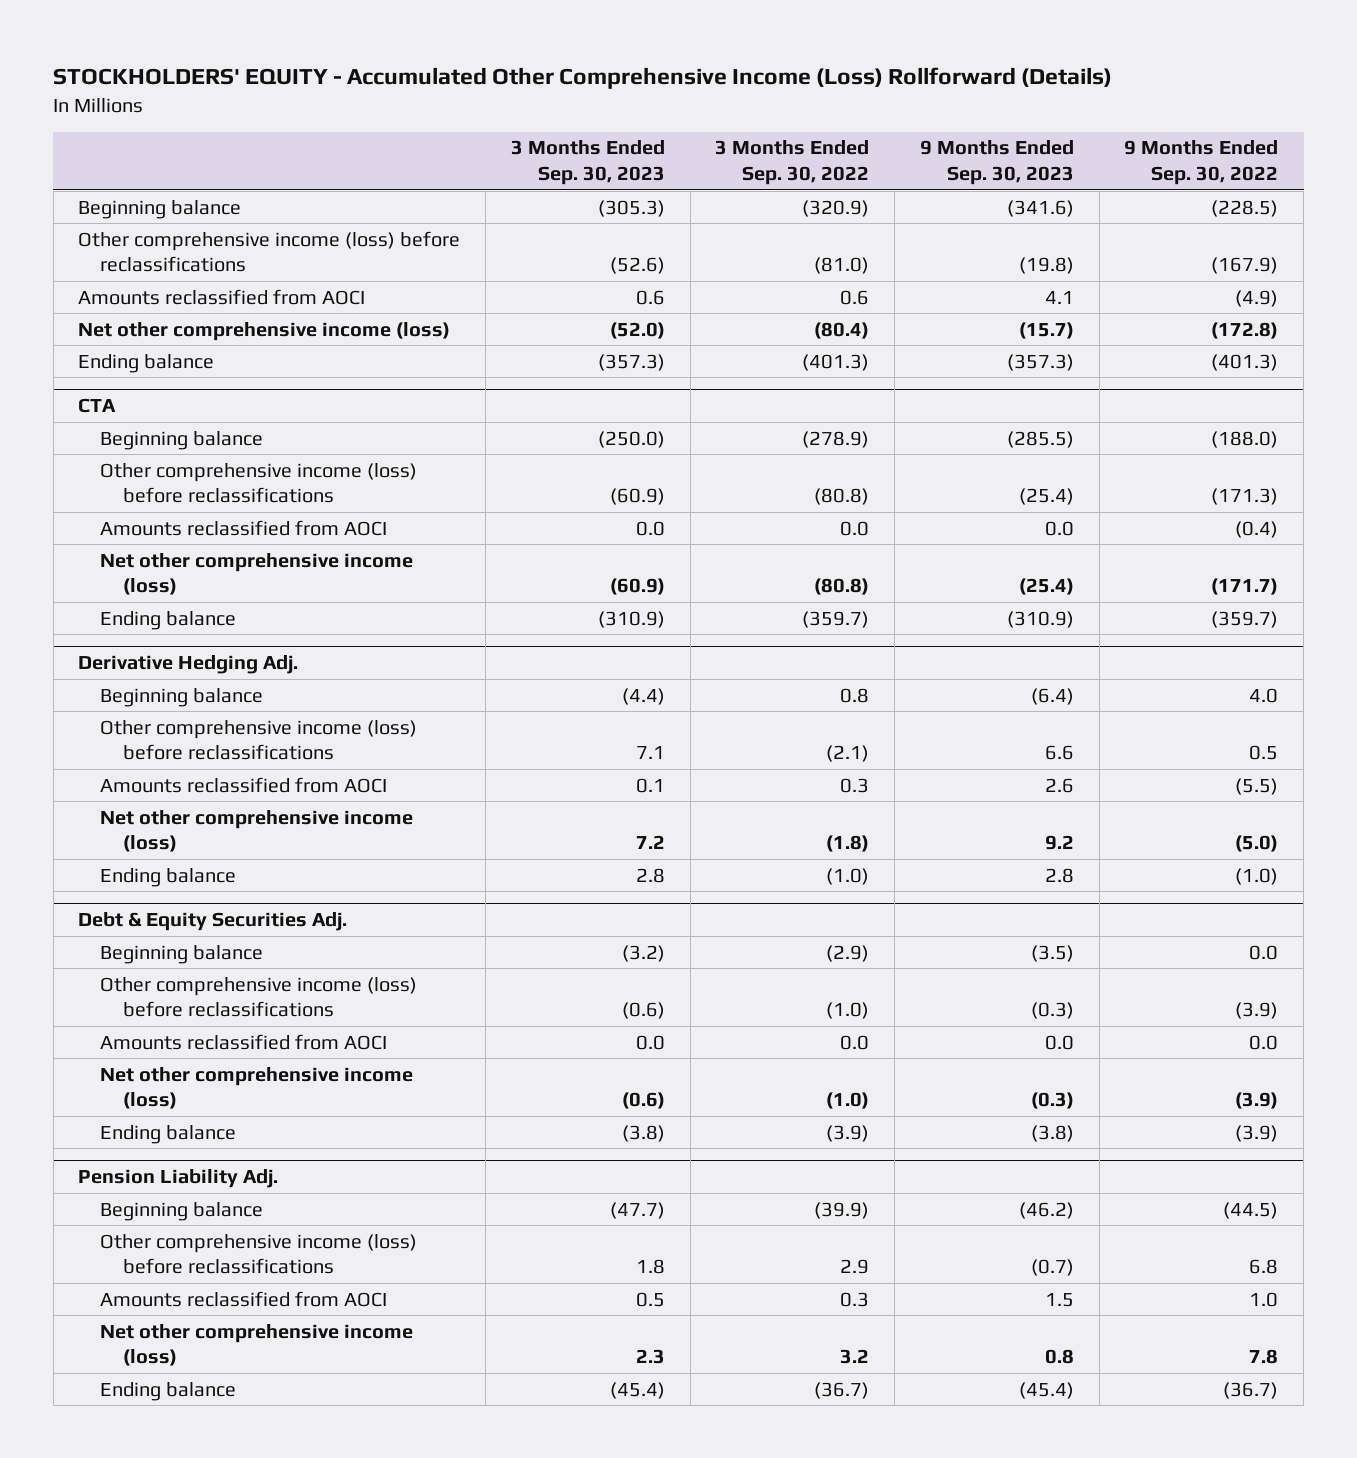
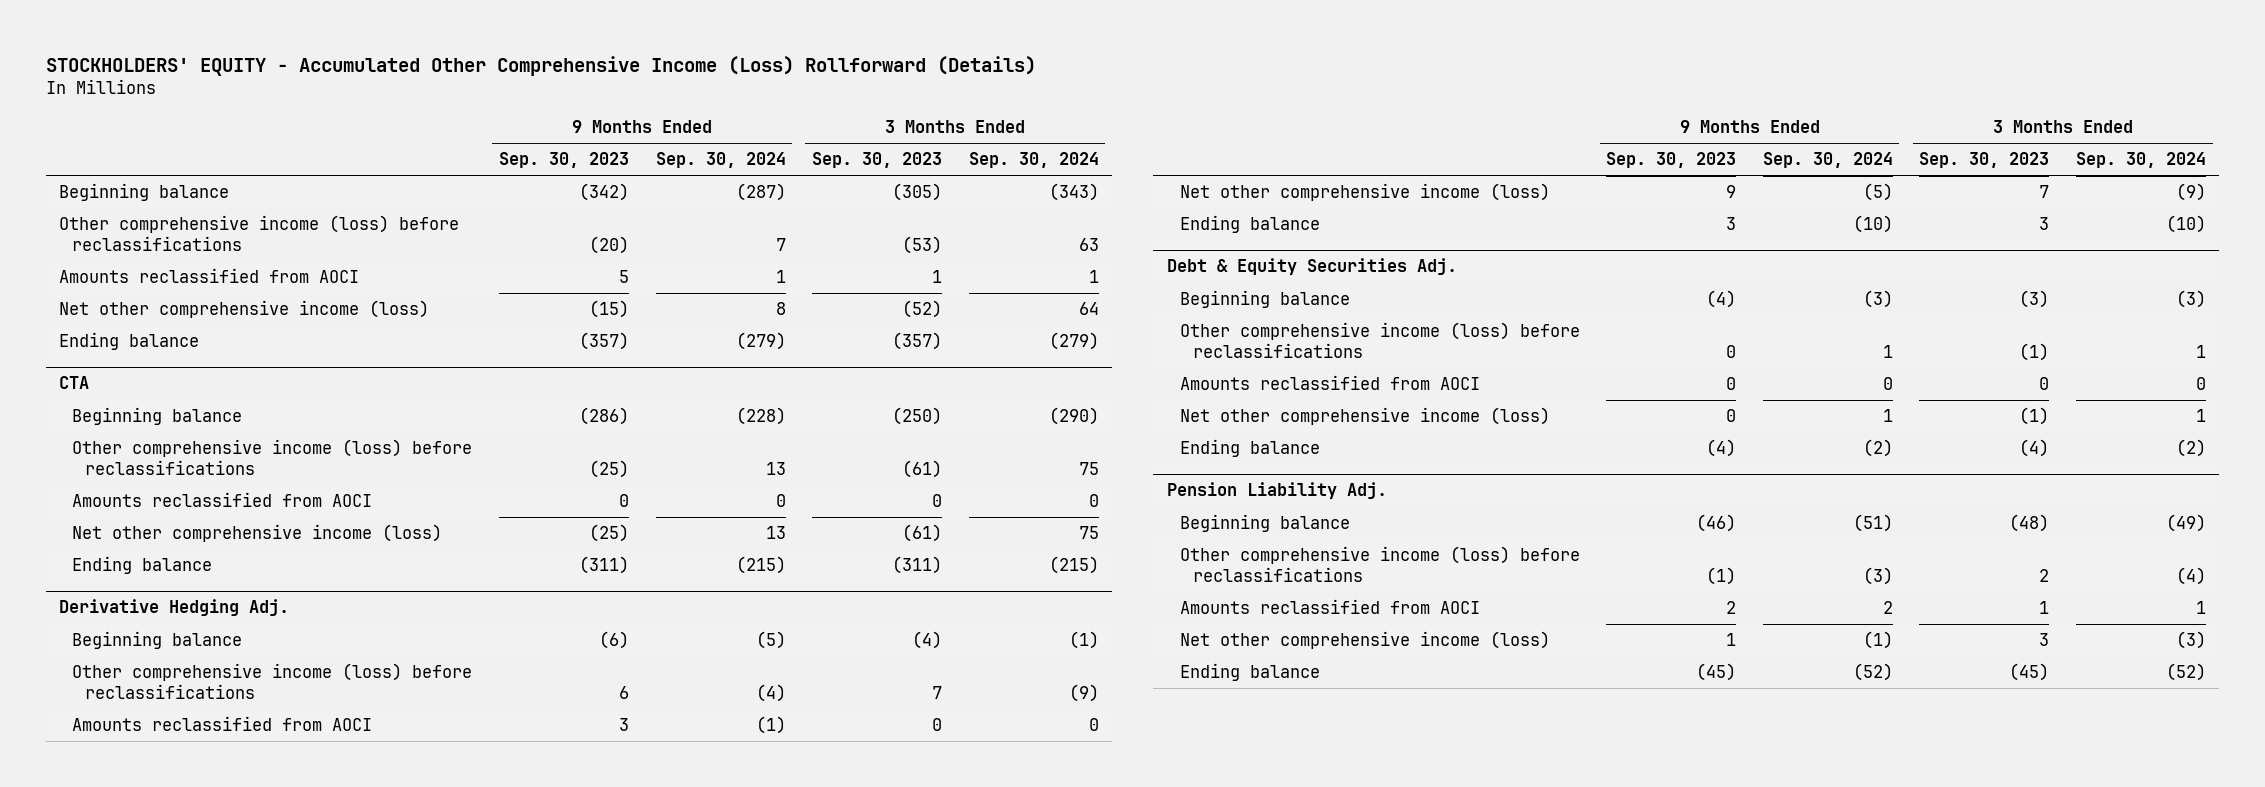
[715,140,870,186] 3 Months Ended Sep. 30, 2022 -> none
[1124,140,1279,186] 9 Months Ended Sep. 30, 2022 -> none
none -> [655,152,786,169] Sep. 30, 2024
none -> [968,152,1099,169] Sep. 30, 2024
[597,199,665,217] (305.3) -> [892,183,943,202] (305)
[1006,199,1074,217] (341.6) -> [578,183,629,202] (342)
[609,257,665,275] (52.6) -> [902,235,943,254] (53)
[1018,257,1074,275] (19.8) -> [588,235,629,254] (20)
[635,289,665,305] 0.6 -> [932,270,943,284] 1
[1044,290,1074,304] 4.1 -> [618,270,629,284] 5
[609,321,665,339] (52.0) -> [902,300,943,319] (52)
[1018,321,1074,339] (15.7) -> [588,300,629,319] (15)
[597,353,665,371] (357.3) -> [892,332,943,351] (357)
[1006,353,1074,371] (357.3) -> [578,332,629,351] (357)
[597,430,665,448] (250.0) -> [892,407,943,426] (250)
[1006,430,1074,448] (285.5) -> [578,407,629,426] (286)
[609,488,665,506] (60.9) -> [902,459,943,478] (61)
[1018,488,1074,506] (25.4) -> [588,459,629,478] (25)
[635,520,665,536] 0.0 -> [932,494,943,508] 0
[1044,520,1074,536] 0.0 -> [618,494,629,508] 0
[609,578,665,596] (60.9) -> [902,524,943,543] (61)
[1018,578,1074,596] (25.4) -> [588,524,629,543] (25)
[597,610,665,628] (310.9) -> [892,556,943,575] (311)
[1006,610,1074,628] (310.9) -> [578,556,629,575] (311)
[621,687,665,705] (4.4) -> [912,631,943,650] (4)
[1030,687,1074,705] (6.4) -> [598,631,629,650] (6)
[635,746,665,760] 7.1 -> [932,685,943,699] 7
[1044,745,1074,761] 6.6 -> [618,685,629,699] 6
[635,777,665,793] 0.1 -> [932,718,943,732] 0
[1044,777,1074,793] 2.6 -> [618,718,629,732] 3
[635,835,665,850] 7.2 -> [2039,185,2050,199] 7
[1044,835,1074,851] 9.2 -> [1726,185,1737,199] 9
[635,867,665,883] 2.8 -> [2039,217,2050,231] 3
[1044,867,1074,883] 2.8 -> [1726,217,1737,231] 3
[621,944,665,962] (3.2) -> [2019,290,2050,309] (3)
[1030,944,1074,962] (3.5) -> [1706,290,1737,309] (4)
[621,1002,665,1020] (0.6) -> [2019,342,2050,361] (1)
[1030,1002,1074,1020] (0.3) -> [1726,344,1737,358] 0
[635,1034,665,1050] 0.0 -> [2039,377,2050,391] 0
[1044,1034,1074,1050] 0.0 -> [1726,377,1737,391] 0
[621,1092,665,1110] (0.6) -> [2019,407,2050,426] (1)
[1030,1092,1074,1110] (0.3) -> [1726,409,1737,423] 0
[621,1124,665,1142] (3.8) -> [2019,439,2050,458] (4)
[1030,1124,1074,1142] (3.8) -> [1706,439,1737,458] (4)
[609,1201,665,1219] (47.7) -> [2009,514,2050,533] (48)
[1018,1201,1074,1219] (46.2) -> [1696,514,1737,533] (46)
[635,1259,665,1275] 1.8 -> [2039,568,2050,582] 2
[1030,1259,1074,1277] (0.7) -> [1706,566,1737,585] (1)
[635,1291,665,1307] 0.5 -> [2039,601,2050,615] 1
[1044,1292,1074,1307] 1.5 -> [1726,601,1737,615] 2
[635,1349,665,1365] 2.3 -> [2039,633,2050,647] 3
[1044,1349,1074,1365] 0.8 -> [1726,633,1737,647] 1
[609,1381,665,1399] (45.4) -> [2009,663,2050,682] (45)
[1018,1381,1074,1399] (45.4) -> [1696,663,1737,682] (45)

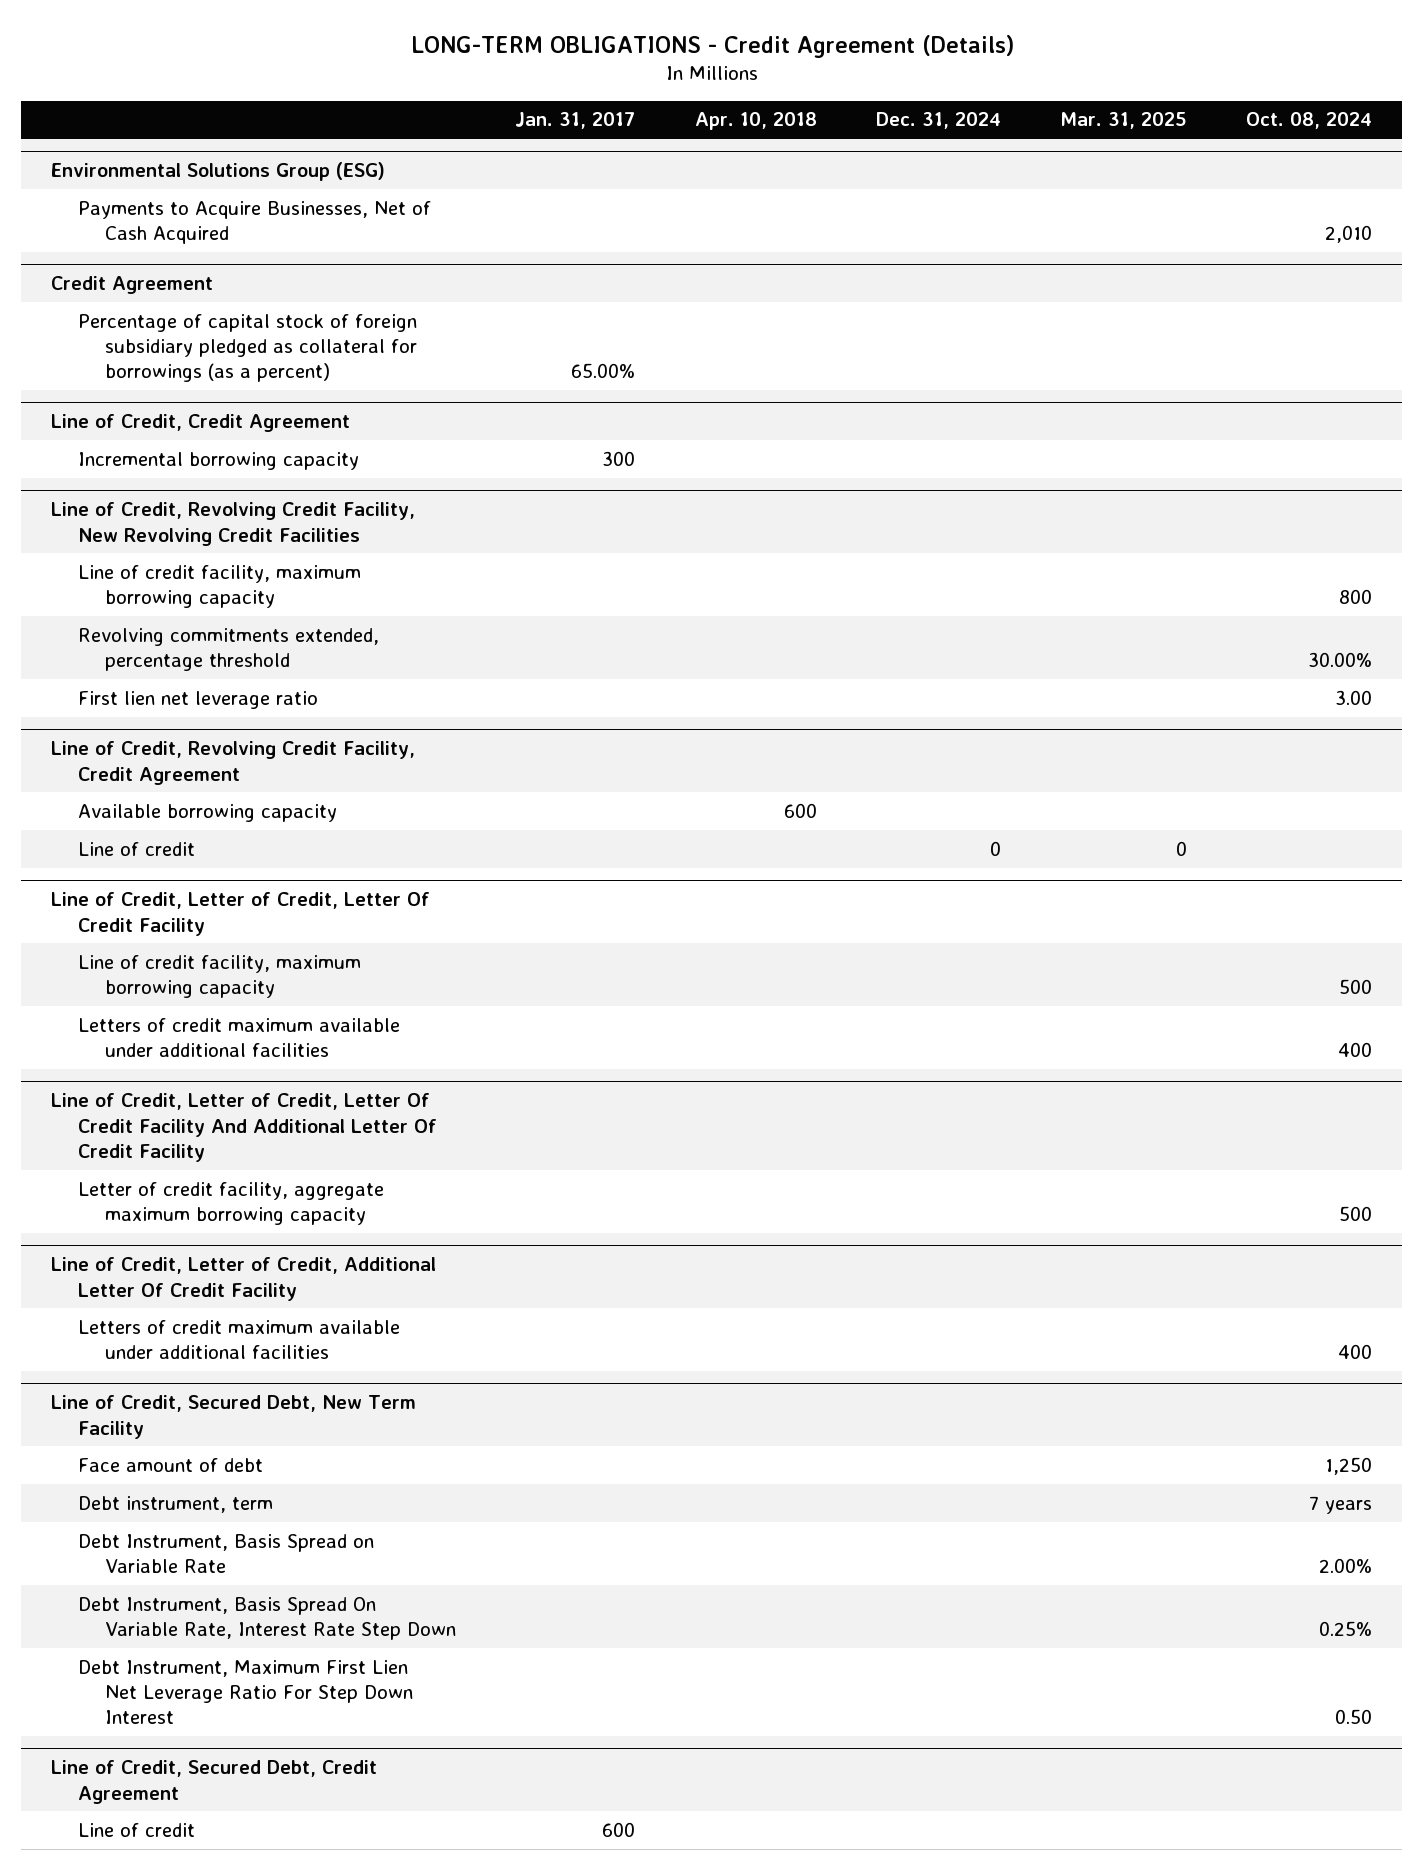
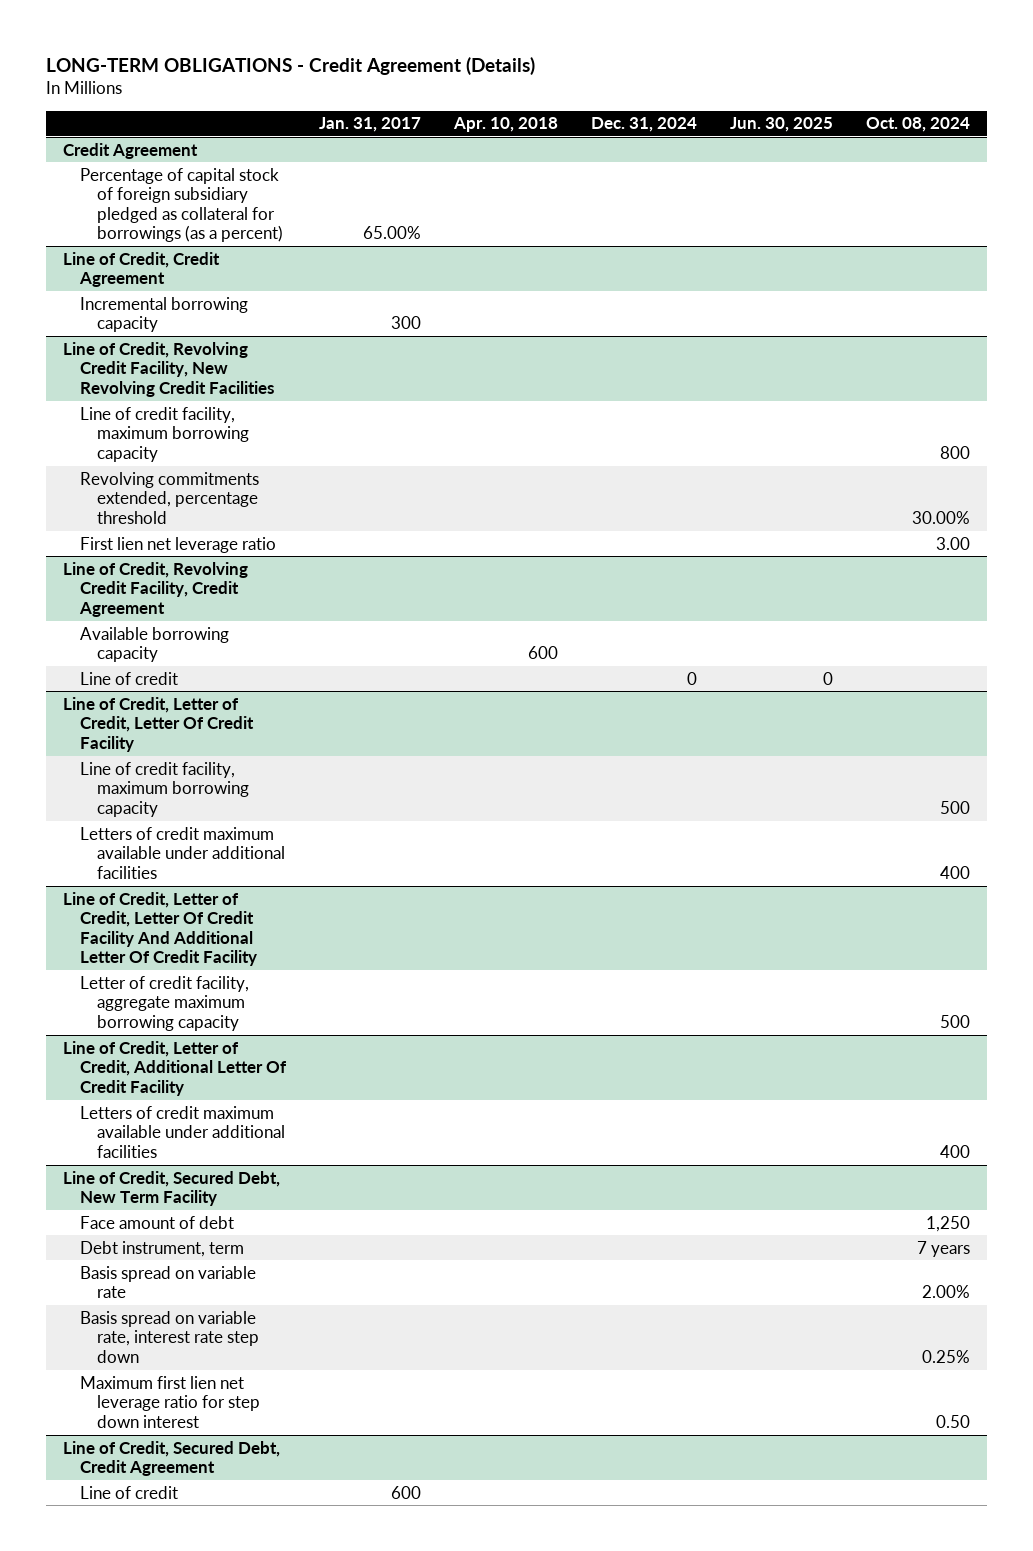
[1059,112,1187,130] Mar. 31, 2025 -> none
none -> [730,117,834,133] Jun. 30, 2025
[51,162,386,182] Environmental Solutions Group (ESG) -> none
[78,200,432,244] Payments to Acquire Businesses, Net of Cash Acquired -> none
[78,1533,375,1573] Debt Instrument, Basis Spread on Variable Rate -> [79,1265,256,1299] Basis spread on variable rate
[78,1596,457,1640] Debt Instrument, Basis Spread On Variable Rate, Interest Rate Step Down -> [79,1310,259,1363] Basis spread on variable rate, interest rate step down
[78,1659,414,1725] Debt Instrument, Maximum First Lien Net Leverage Ratio For Step Down Interest -> [79,1375,260,1428] Maximum first lien net leverage ratio for step down interest

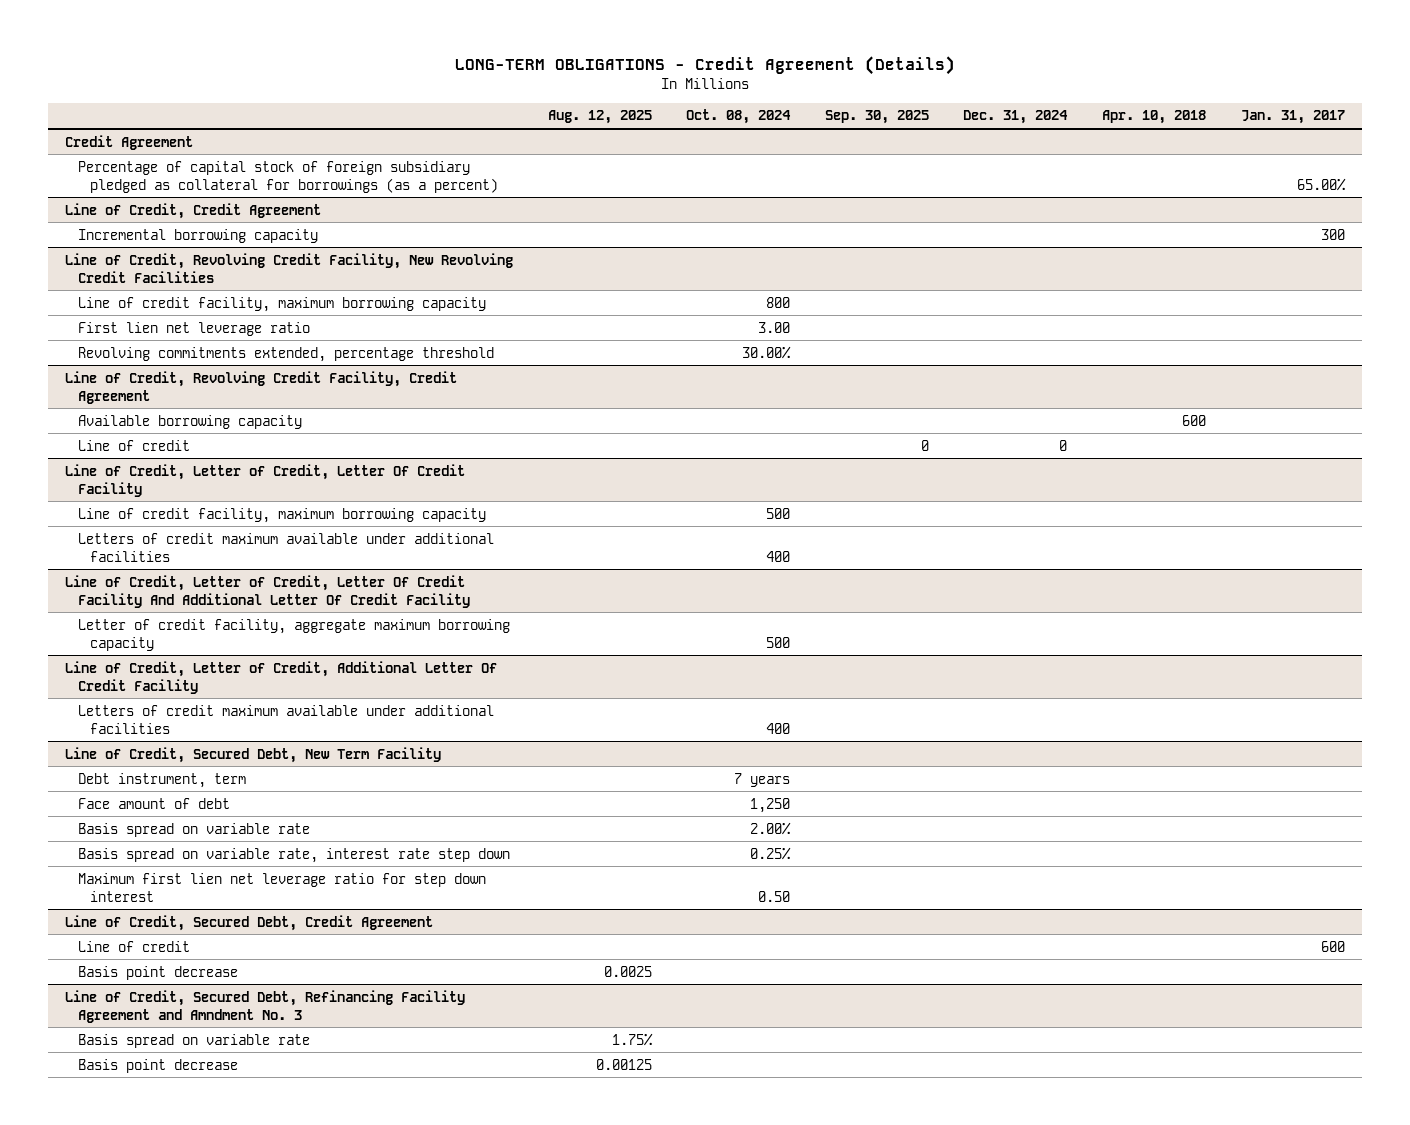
[730,117,834,133] Jun. 30, 2025 -> none
none -> [547,110,652,125] Aug. 12, 2025
none -> [824,110,929,125] Sep. 30, 2025
[79,471,259,524] Revolving commitments extended, percentage threshold -> [77,346,494,362] Revolving commitments extended, percentage threshold
[79,1215,234,1229] Face amount of debt -> [77,797,230,809] Face amount of debt
none -> [77,965,238,980] Basis point decrease
none -> [65,989,466,1023] Line of Credit, Secured Debt, Refinancing Facility Agreement and Amndment No. 3
none -> [77,1033,310,1048] Basis spread on variable rate
none -> [77,1058,238,1073] Basis point decrease

